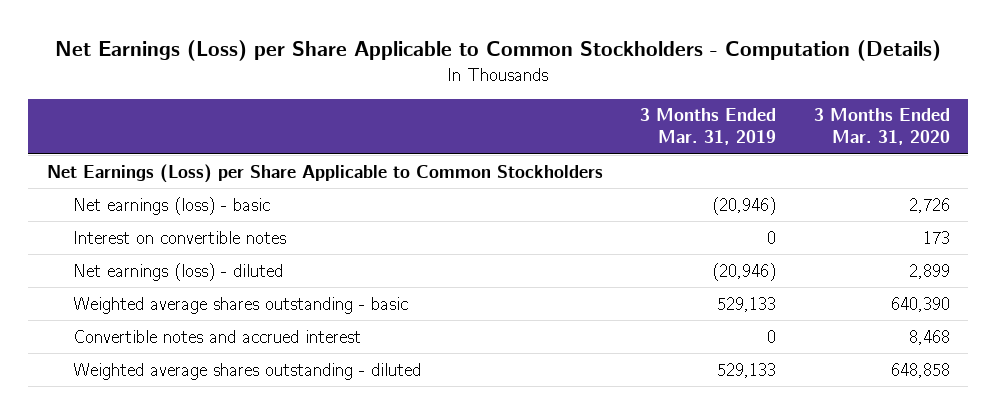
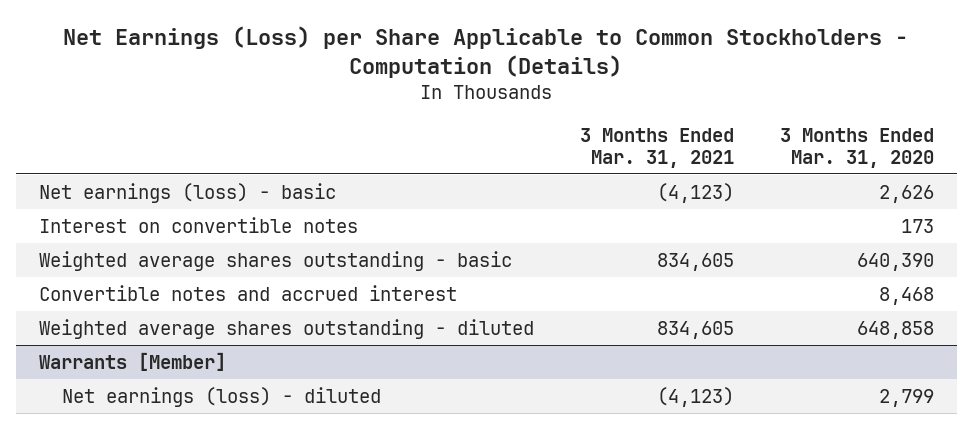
[640,108,777,146] 3 Months Ended Mar. 31, 2019 -> none
none -> [579,128,734,168] 3 Months Ended Mar. 31, 2021
[46,163,603,183] Net Earnings (Loss) per Share Applicable to Common Stockholders -> none
[908,197,950,213] 2,726 -> [878,184,934,203] 2,626
[73,262,284,281] Net earnings (loss) - diluted -> none
none -> [38,351,226,371] Warrants [Member]
none -> [62,386,382,407] Net earnings (loss) - diluted

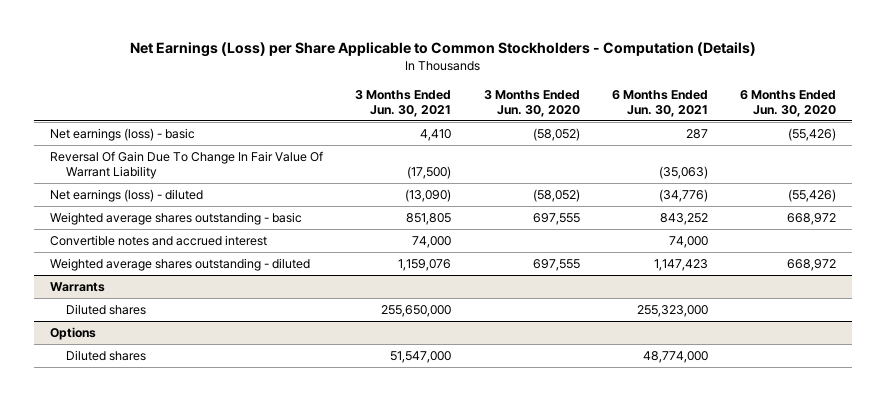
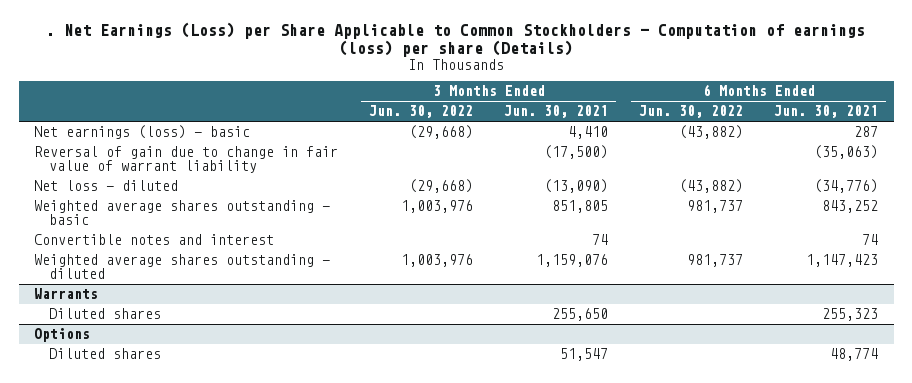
[130,42,757,58] Net Earnings (Loss) per Share Applicable to Common Stockholders - Computation (Details) -> [46,22,866,58] . Net Earnings (Loss) per Share Applicable to Common Stockholders - Computation of earnings (loss) per share (Details)
[483,89,580,117] 3 Months Ended Jun. 30, 2020 -> none
[740,89,837,117] 6 Months Ended Jun. 30, 2020 -> none
none -> [369,105,474,119] Jun. 30, 2022
none -> [639,105,744,119] Jun. 30, 2022
[49,150,323,179] Reversal Of Gain Due To Change In Fair Value Of Warrant Liability -> [34,146,339,174] Reversal of gain due to change in fair value of warrant liability
[49,188,203,202] Net earnings (loss) - diluted -> [34,180,179,192] Net loss - diluted
[49,234,267,246] Convertible notes and accrued interest -> [34,234,275,246] Convertible notes and interest
[412,235,452,248] 74,000 -> [592,234,609,246] 74
[668,235,708,248] 74,000 -> [862,234,879,246] 74
[381,304,452,317] 255,650,000 -> [552,308,609,322] 255,650
[636,304,708,317] 255,323,000 -> [822,308,879,322] 255,323
[390,350,452,363] 51,547,000 -> [560,348,609,362] 51,547
[642,350,708,363] 48,774,000 -> [830,348,879,362] 48,774

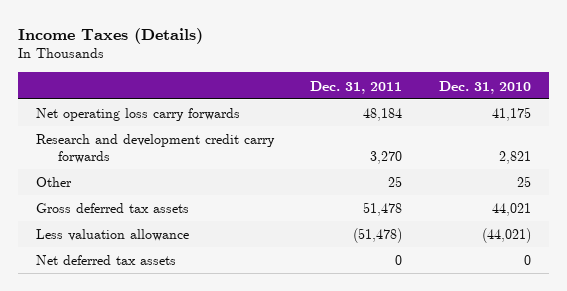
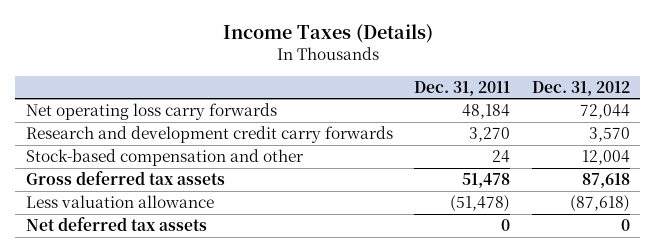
[438,80,531,94] Dec. 31, 2010 -> none
none -> [531,80,630,96] Dec. 31, 2012
[36,177,73,188] Other -> [26,148,305,166] Stock-based compensation and other
[388,176,403,188] 25 -> [492,149,511,163] 24

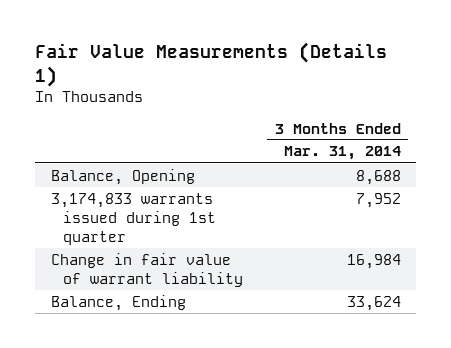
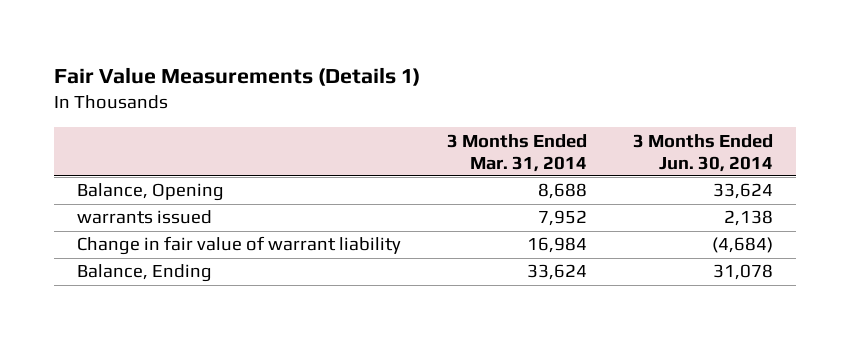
none -> [632,133,773,172] 3 Months Ended Jun. 30, 2014
[50,192,216,246] 3,174,833 warrants issued during 1st quarter -> [77,210,213,225] warrants issued

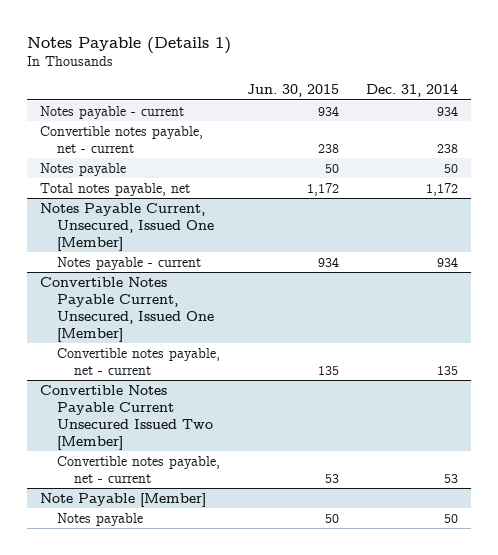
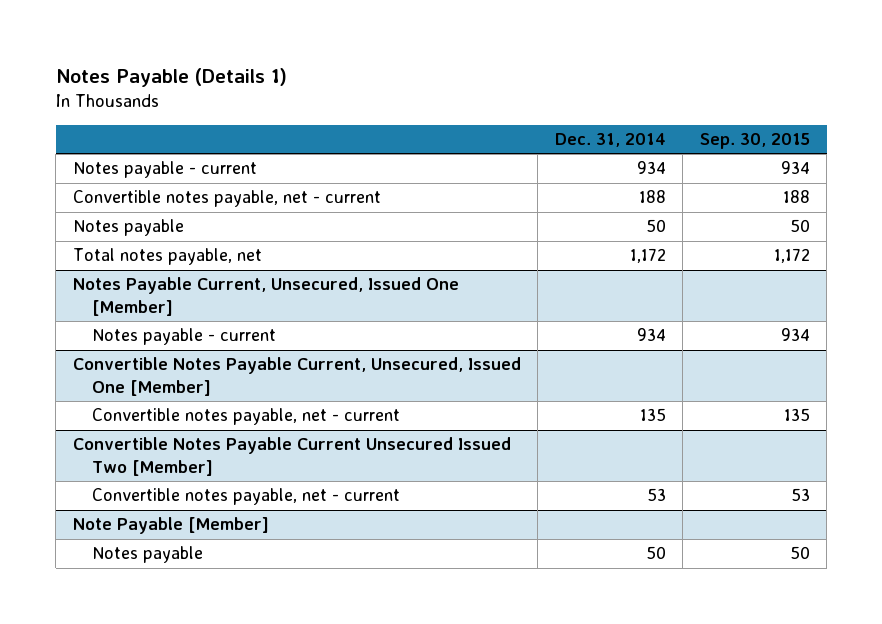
[246,84,339,98] Jun. 30, 2015 -> none
none -> [699,133,810,150] Sep. 30, 2015
[436,143,458,153] 238 -> [638,190,666,204] 188

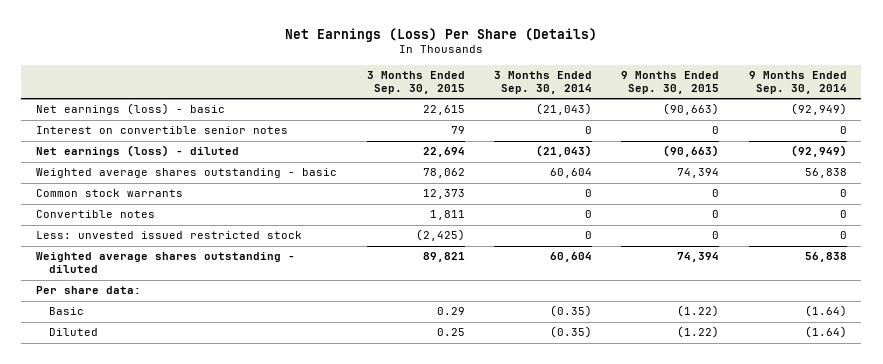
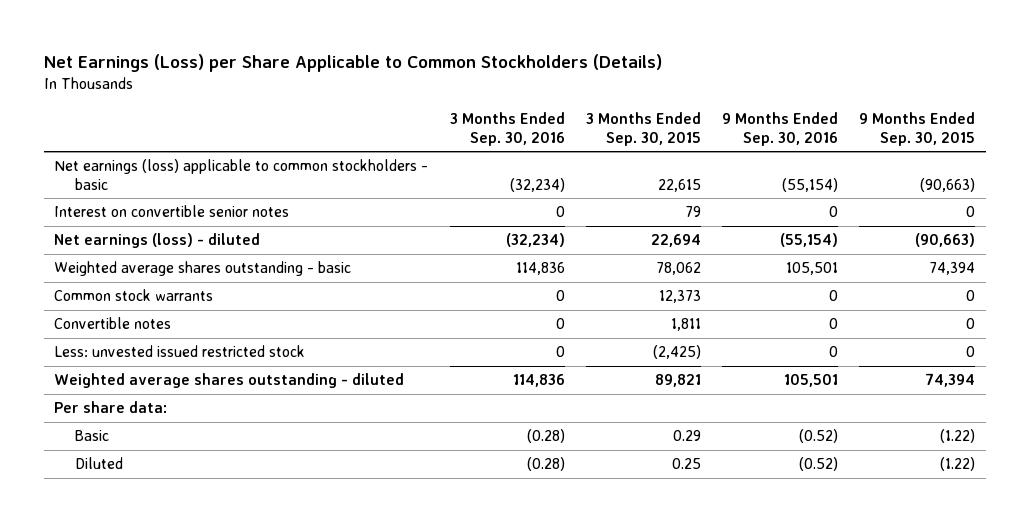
[285,27,598,42] Net Earnings (Loss) Per Share (Details) -> [43,54,662,73] Net Earnings (Loss) per Share Applicable to Common Stockholders (Details)
[493,70,592,95] 3 Months Ended Sep. 30, 2014 -> none
[748,70,847,95] 9 Months Ended Sep. 30, 2014 -> none
none -> [449,112,565,146] 3 Months Ended Sep. 30, 2016
none -> [721,112,838,146] 9 Months Ended Sep. 30, 2016
[36,103,226,116] Net earnings (loss) - basic -> [54,159,429,190] Net earnings (loss) applicable to common stockholders - basic

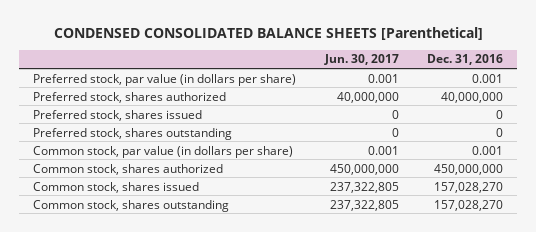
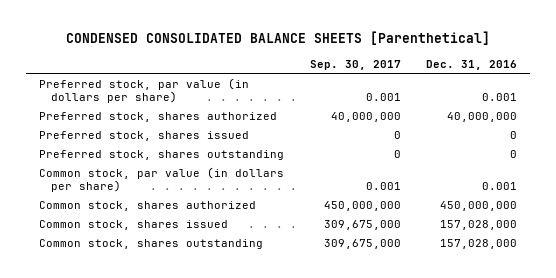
[323,54,399,66] Jun. 30, 2017 -> none
none -> [309,60,401,71] Sep. 30, 2017
[434,181,504,193] 157,028,270 -> [440,219,518,230] 157,028,000
[434,199,504,211] 157,028,270 -> [440,238,518,249] 157,028,000

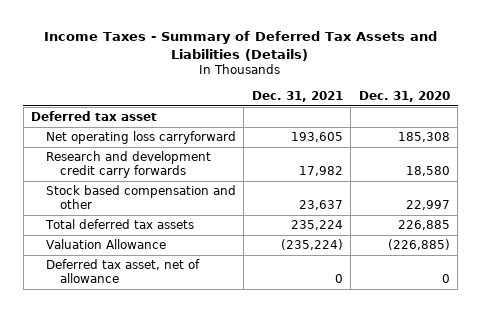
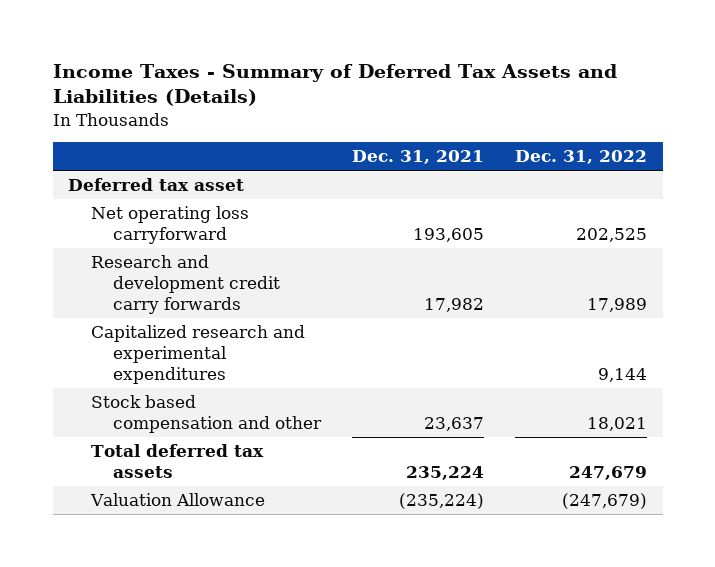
[358,90,450,102] Dec. 31, 2020 -> none
none -> [515,149,648,164] Dec. 31, 2022
none -> [90,325,305,384] Capitalized research and experimental expenditures
[45,259,200,283] Deferred tax asset, net of allowance -> none

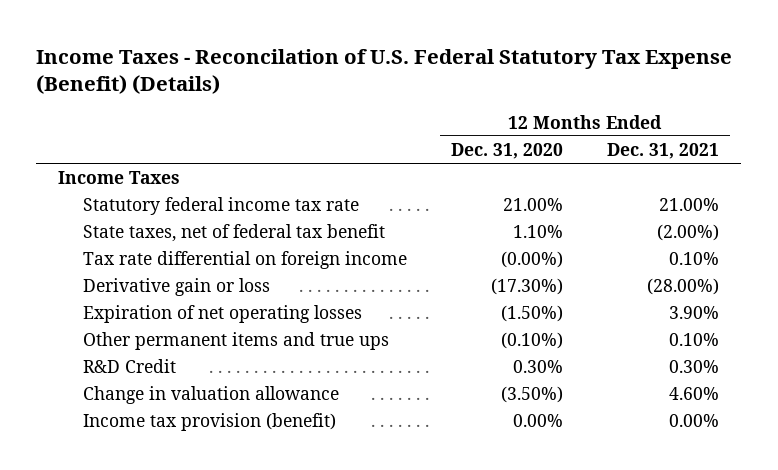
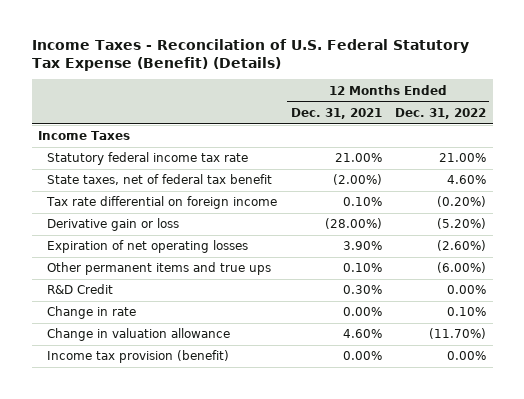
[451,142,564,159] Dec. 31, 2020 -> none
none -> [394,107,486,119] Dec. 31, 2022
none -> [47,306,137,320] Change in rate

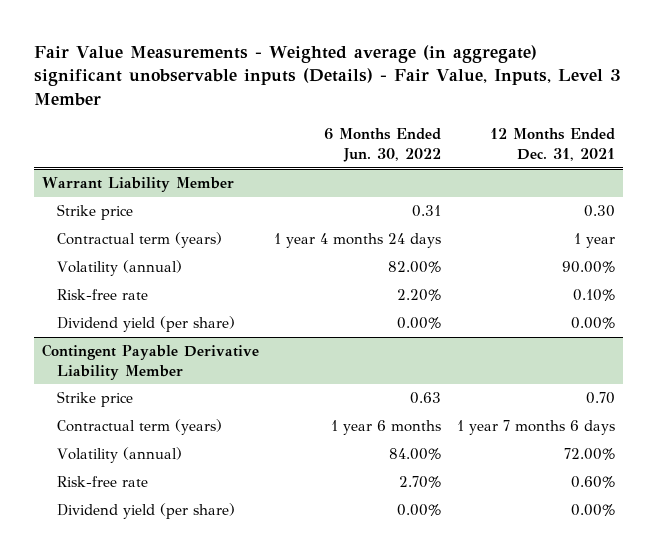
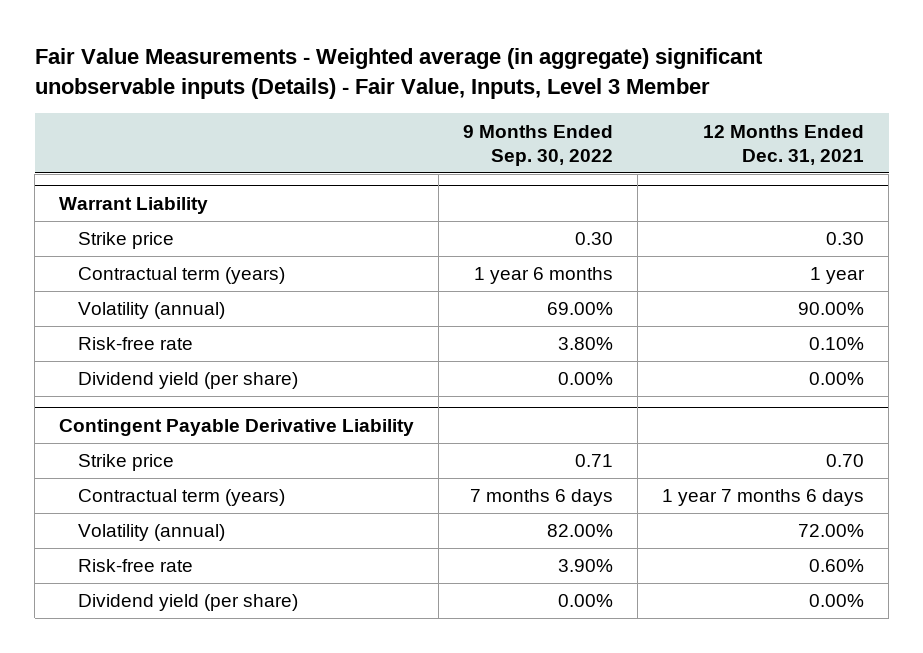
[324,128,442,162] 6 Months Ended Jun. 30, 2022 -> none
none -> [463,124,614,166] 9 Months Ended Sep. 30, 2022
[41,177,234,193] Warrant Liability Member -> [59,197,209,215] Warrant Liability
[41,344,259,380] Contingent Payable Derivative Liability Member -> [59,419,415,437] Contingent Payable Derivative Liability

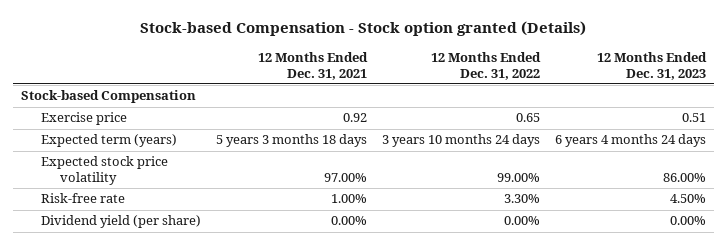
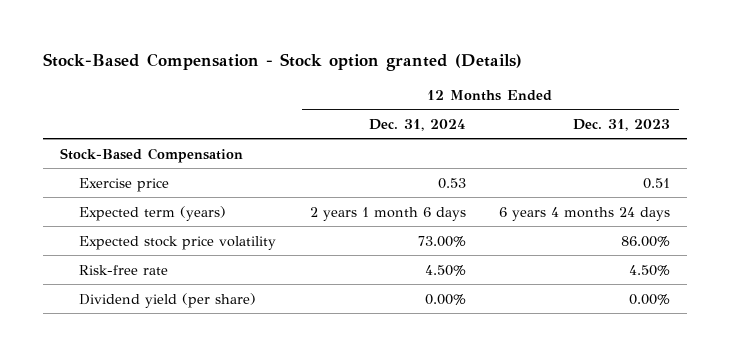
[140,21,587,37] Stock-based Compensation - Stock option granted (Details) -> [42,52,522,71] Stock-Based Compensation - Stock option granted (Details)
[257,51,368,80] 12 Months Ended Dec. 31, 2021 -> none
[430,51,541,80] 12 Months Ended Dec. 31, 2022 -> none
none -> [368,118,466,131] Dec. 31, 2024
[20,90,196,104] Stock-based Compensation -> [59,147,243,163] Stock-Based Compensation

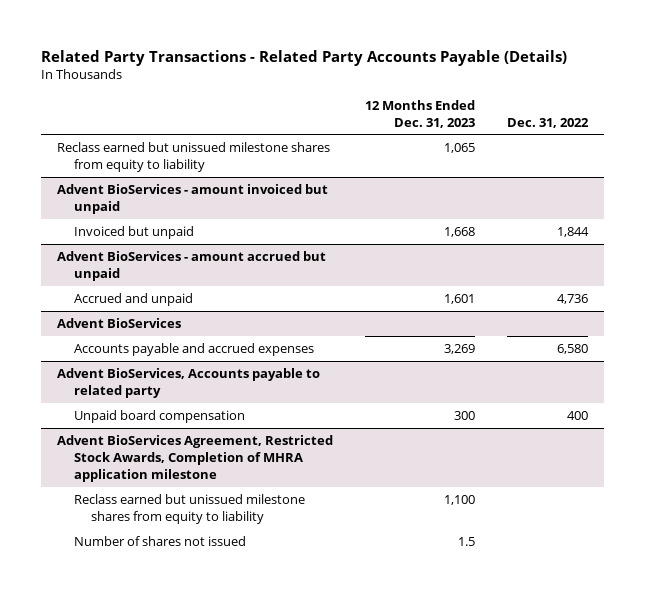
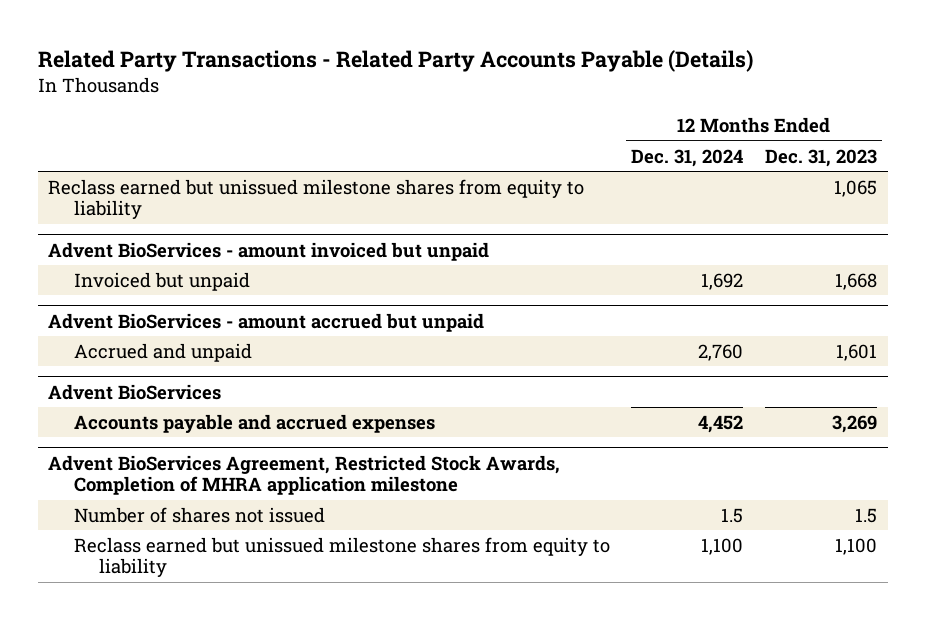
[507,117,590,128] Dec. 31, 2022 -> none
none -> [631,148,744,167] Dec. 31, 2024
[57,368,321,398] Advent BioServices, Accounts payable to related party -> none
[74,410,246,424] Unpaid board compensation -> none
[74,494,306,524] Reclass earned but unissued milestone shares from equity to liability -> [73,536,610,578] Reclass earned but unissued milestone shares from equity to liability

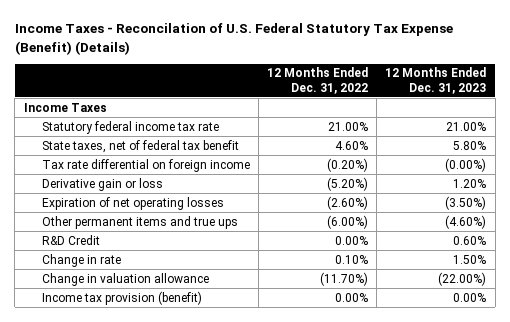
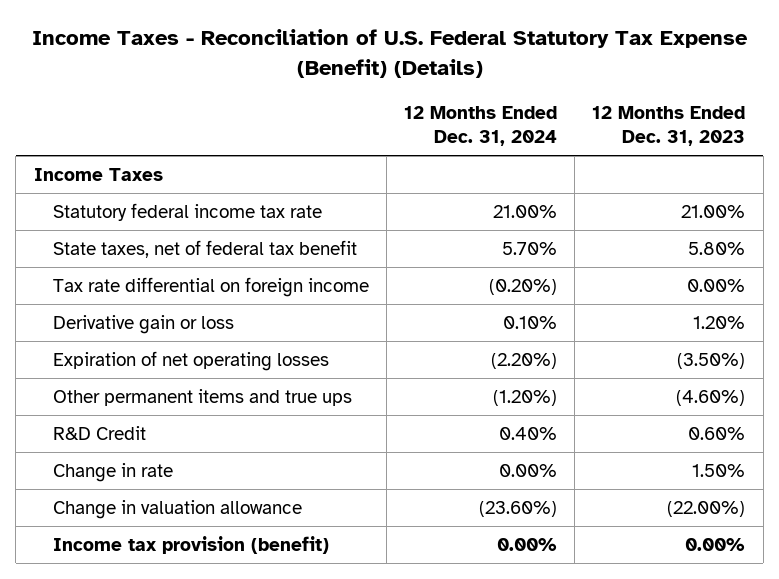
[14,23,453,55] Income Taxes - Reconcilation of U.S. Federal Statutory Tax Expense (Benefit) (Details) -> [31,29,748,78] Income Taxes - Reconciliation of U.S. Federal Statutory Tax Expense (Benefit) (Details)
[267,67,369,94] 12 Months Ended Dec. 31, 2022 -> none
none -> [403,105,557,146] 12 Months Ended Dec. 31, 2024
[445,157,487,172] (0.00%) -> [687,279,746,293] 0.00%

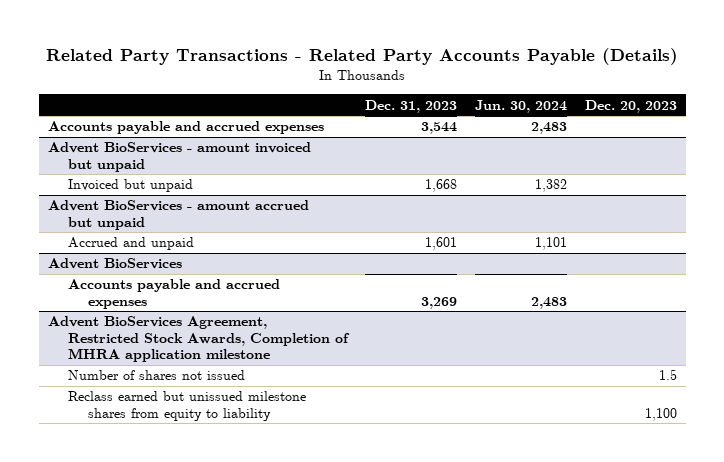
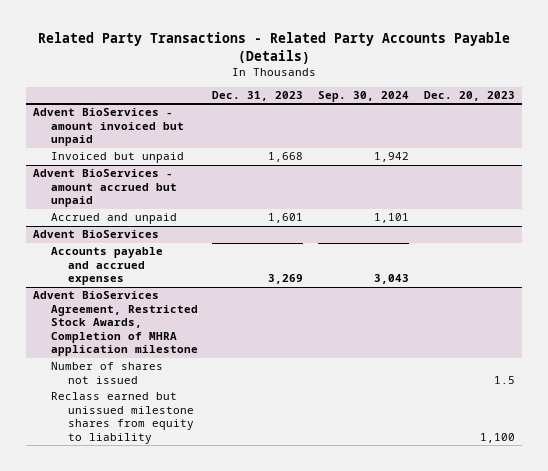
[475,99,568,113] Jun. 30, 2024 -> none
none -> [318,91,410,103] Sep. 30, 2024
[47,121,324,135] Accounts payable and accrued expenses -> none

